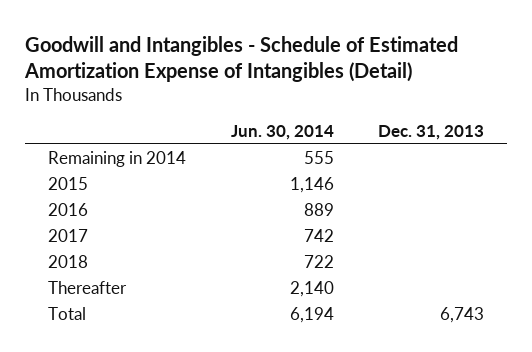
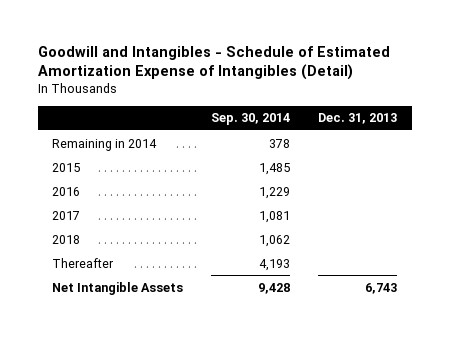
[230,124,334,140] Jun. 30, 2014 -> none
none -> [211,113,291,126] Sep. 30, 2014
[47,306,86,320] Total -> [51,281,183,295] Net Intangible Assets

